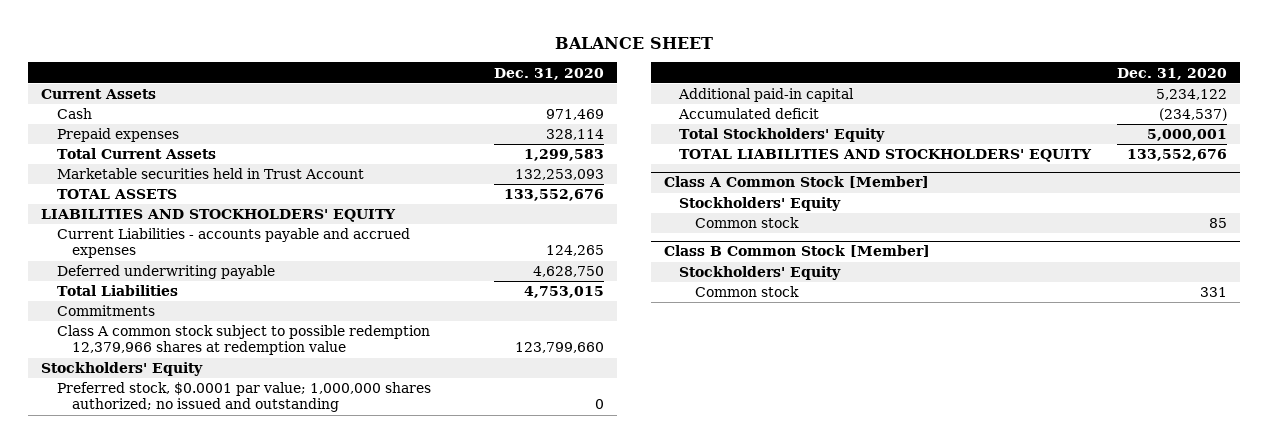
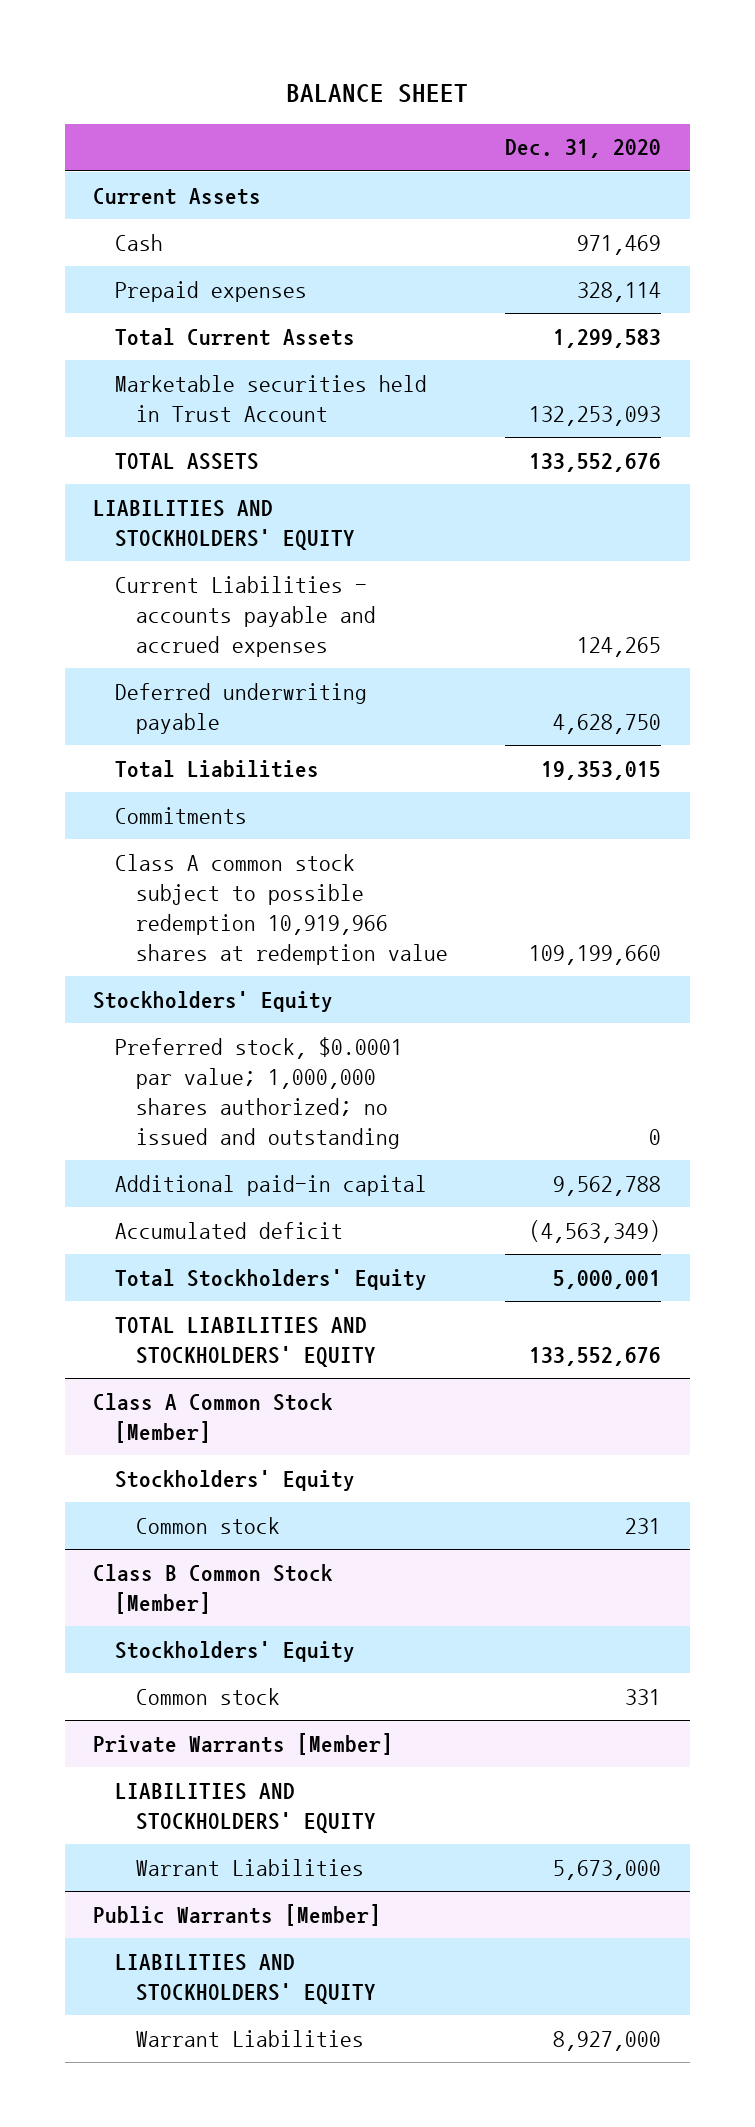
[524,286,605,299] 4,753,015 -> [541,760,662,780] 19,353,015
[56,325,430,356] Class A common stock subject to possible redemption 12,379,966 shares at redemption value -> [114,853,449,965] Class A common stock subject to possible redemption 10,919,966 shares at redemption value
[515,342,605,354] 123,799,660 -> [529,944,662,965] 109,199,660
[1156,89,1228,101] 5,234,122 -> [553,1175,662,1196] 9,562,788
[1159,108,1228,122] (234,537) -> [529,1219,662,1243] (4,563,349)
[1209,218,1228,229] 85 -> [625,1517,662,1534] 231
none -> [93,1732,394,1755] Private Warrants [Member]
none -> [114,1782,377,1833] LIABILITIES AND STOCKHOLDERS' EQUITY
none -> [136,1858,365,1876] Warrant Liabilities
none -> [93,1903,382,1926] Public Warrants [Member]
none -> [114,1953,377,2004] LIABILITIES AND STOCKHOLDERS' EQUITY
none -> [136,2029,365,2047] Warrant Liabilities

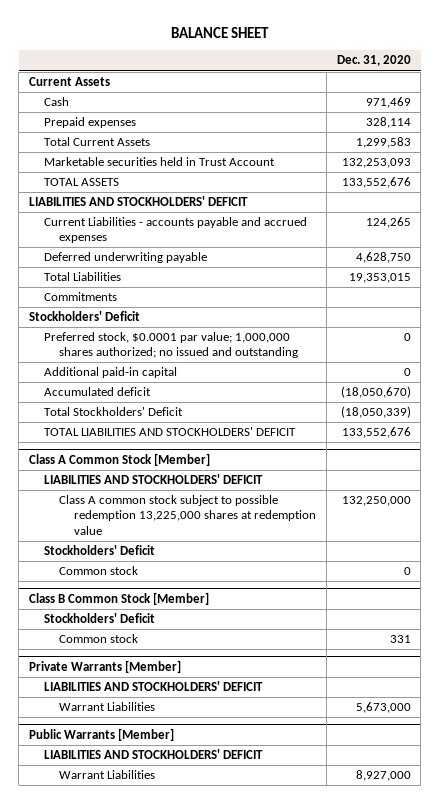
[93,499,355,550] LIABILITIES AND STOCKHOLDERS' EQUITY -> [28,196,248,207] LIABILITIES AND STOCKHOLDERS' DEFICIT
[114,853,449,965] Class A common stock subject to possible redemption 10,919,966 shares at redemption value -> none
[93,990,334,1012] Stockholders' Equity -> [28,311,140,322] Stockholders' Deficit
[553,1175,662,1196] 9,562,788 -> [403,368,411,377] 0
[529,1219,662,1243] (4,563,349) -> [340,386,411,399] (18,050,670)
[114,1268,427,1290] Total Stockholders' Equity -> [43,407,183,417] Total Stockholders' Deficit
[553,1269,662,1289] 5,000,001 -> [340,406,411,419] (18,050,339)
[114,1316,377,1367] TOTAL LIABILITIES AND STOCKHOLDERS' EQUITY -> [43,427,296,437] TOTAL LIABILITIES AND STOCKHOLDERS' DEFICIT
none -> [43,474,263,485] LIABILITIES AND STOCKHOLDERS' DEFICIT
none -> [59,495,317,535] Class A common stock subject to possible redemption 13,225,000 shares at redemption value
[114,1469,355,1491] Stockholders' Equity -> [43,545,155,556] Stockholders' Deficit
[625,1517,662,1534] 231 -> [403,567,411,576] 0
[114,1640,355,1662] Stockholders' Equity -> [43,613,155,624] Stockholders' Deficit
[114,1782,377,1833] LIABILITIES AND STOCKHOLDERS' EQUITY -> [43,681,263,692] LIABILITIES AND STOCKHOLDERS' DEFICIT
[114,1953,377,2004] LIABILITIES AND STOCKHOLDERS' EQUITY -> [43,749,263,760] LIABILITIES AND STOCKHOLDERS' DEFICIT

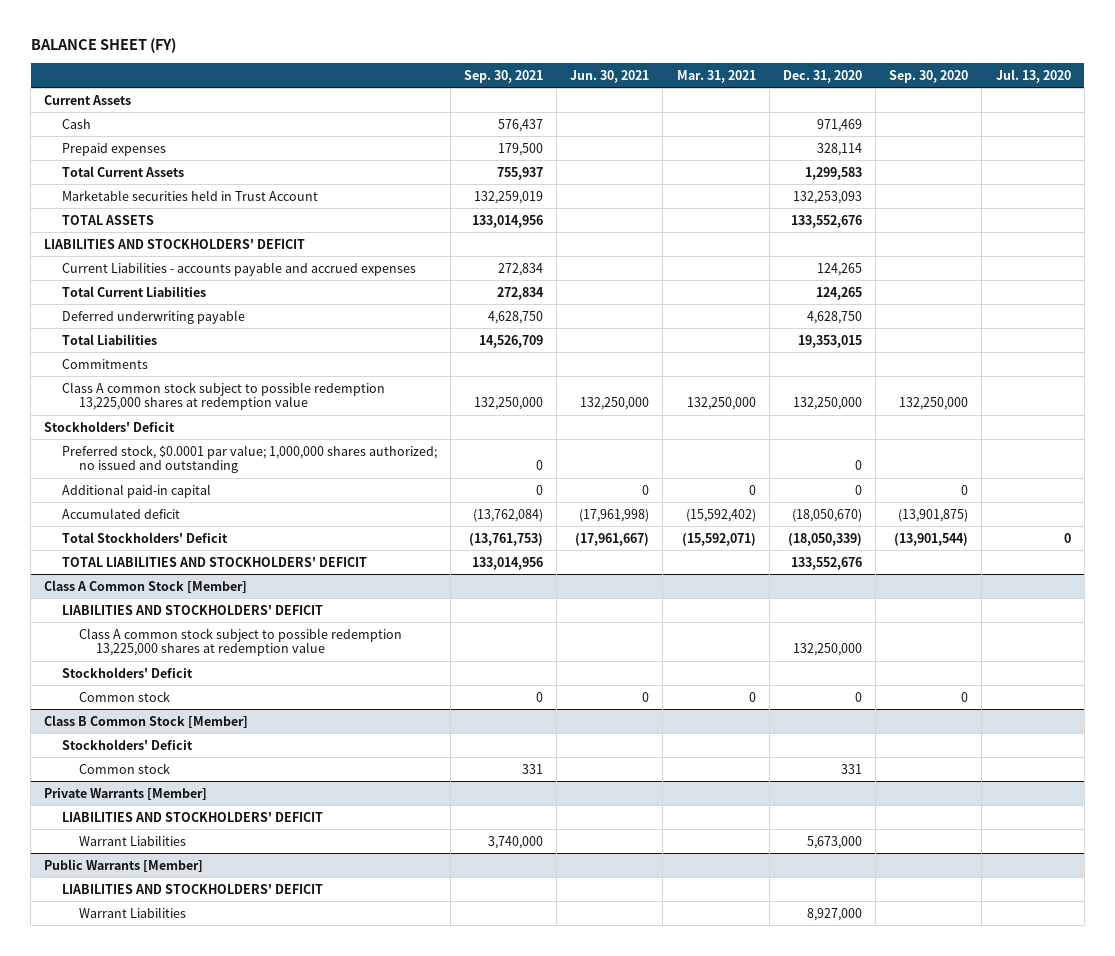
[170,26,269,38] BALANCE SHEET -> [30,38,176,54] BALANCE SHEET (FY)
none -> [463,69,543,83] Sep. 30, 2021
none -> [570,69,650,83] Jun. 30, 2021
none -> [676,69,756,83] Mar. 31, 2021
none -> [889,69,969,83] Sep. 30, 2020
none -> [995,68,1071,83] Jul. 13, 2020
none -> [61,285,206,297] Total Current Liabilities
none -> [61,381,385,411] Class A common stock subject to possible redemption 13,225,000 shares at redemption value

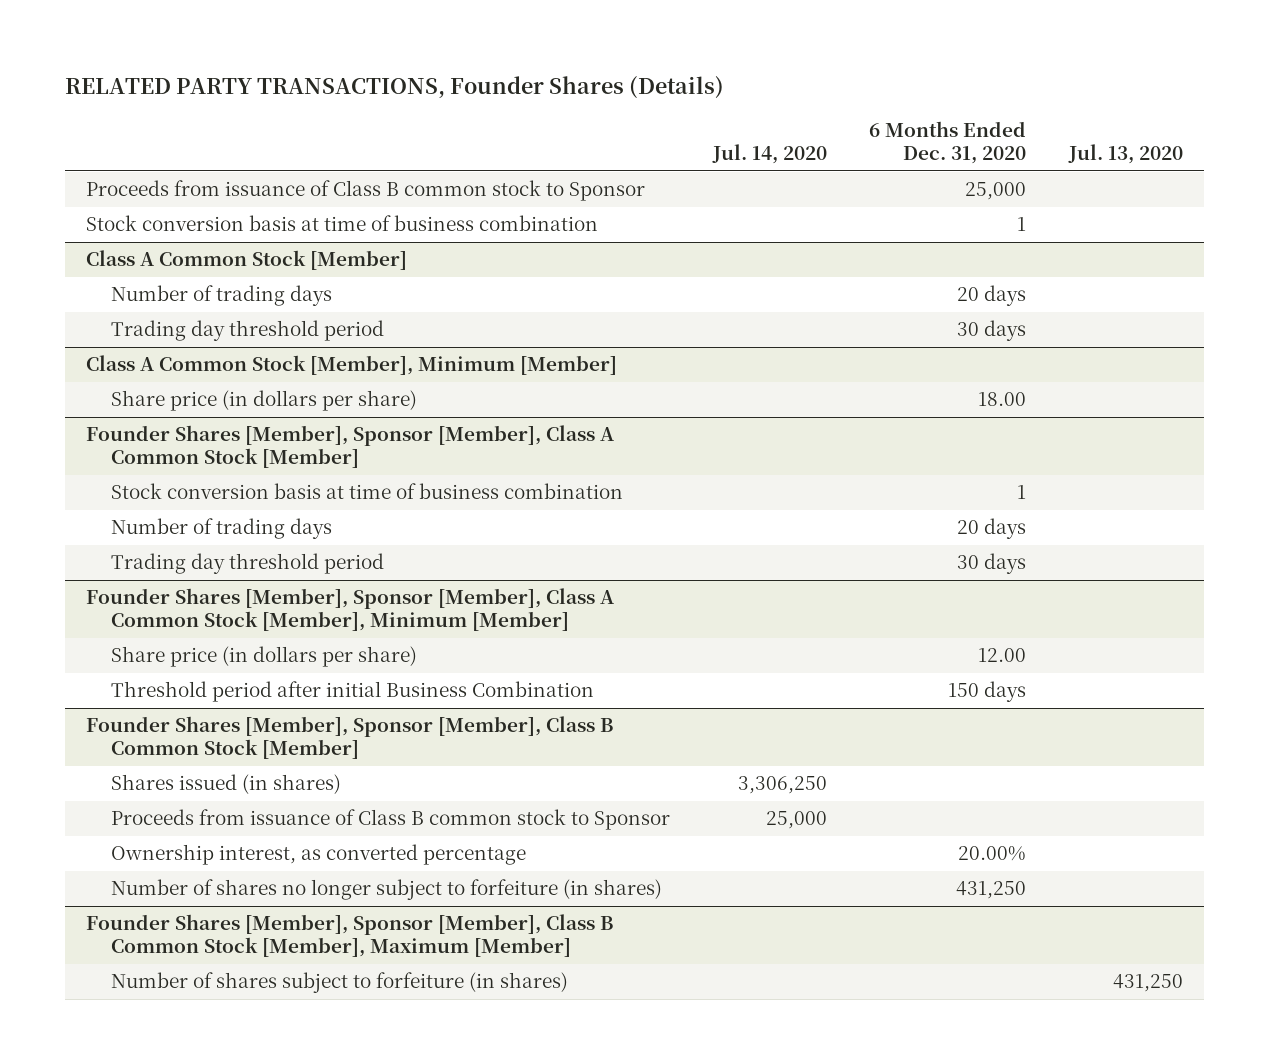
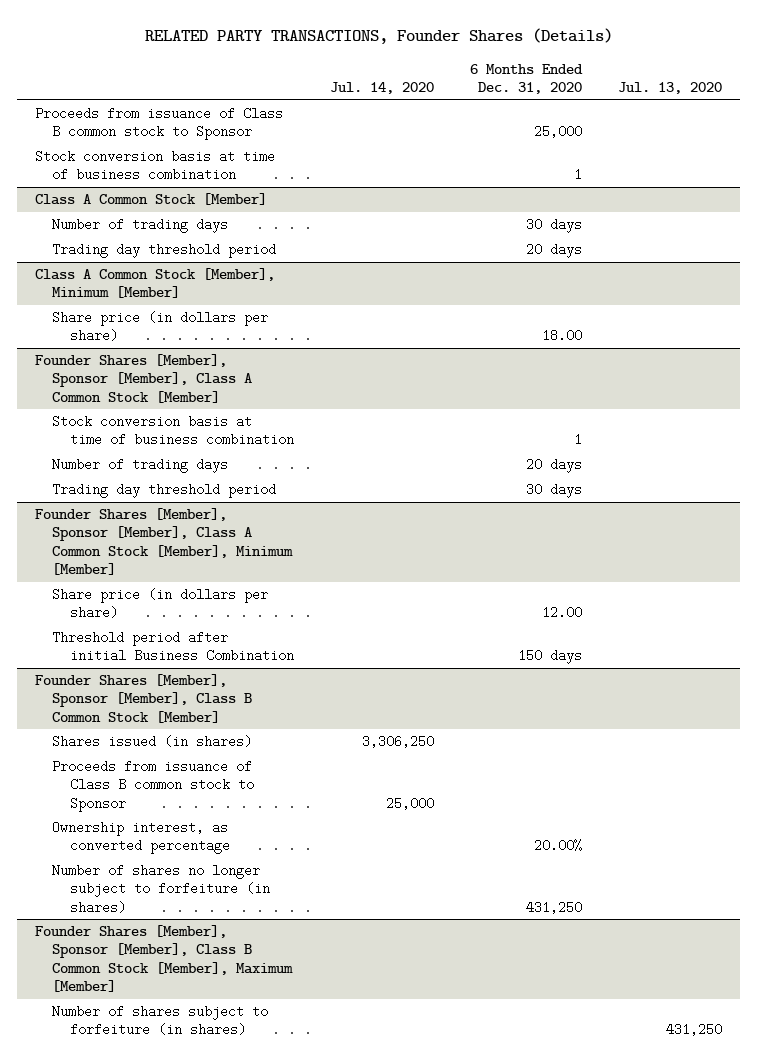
[957,285,1027,307] 20 days -> [526,218,583,234] 30 days
[957,320,1027,342] 30 days -> [526,243,583,259] 20 days

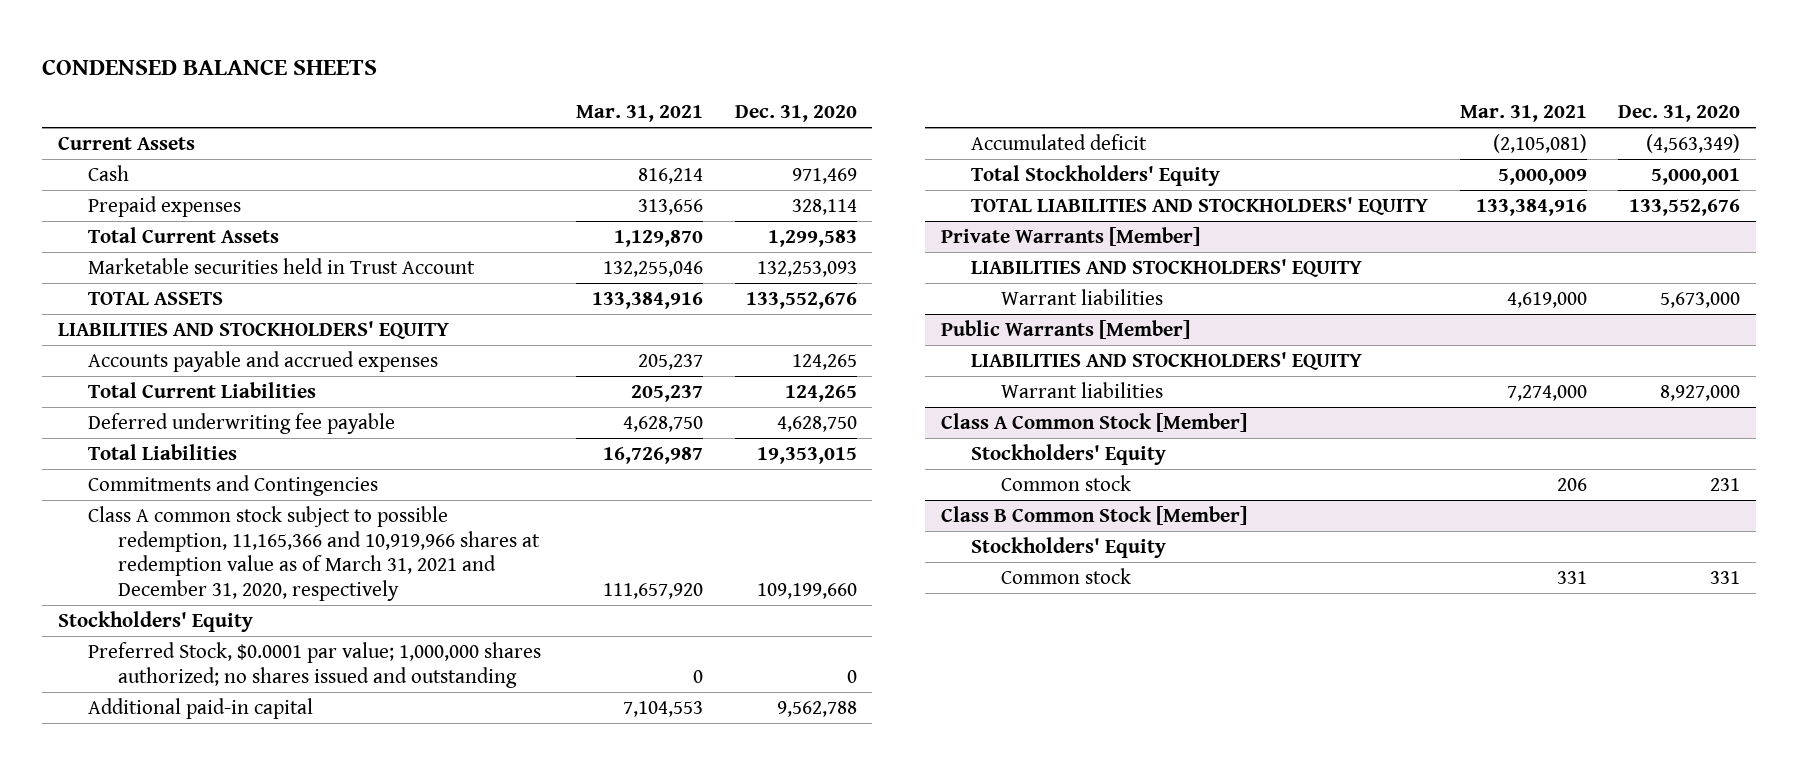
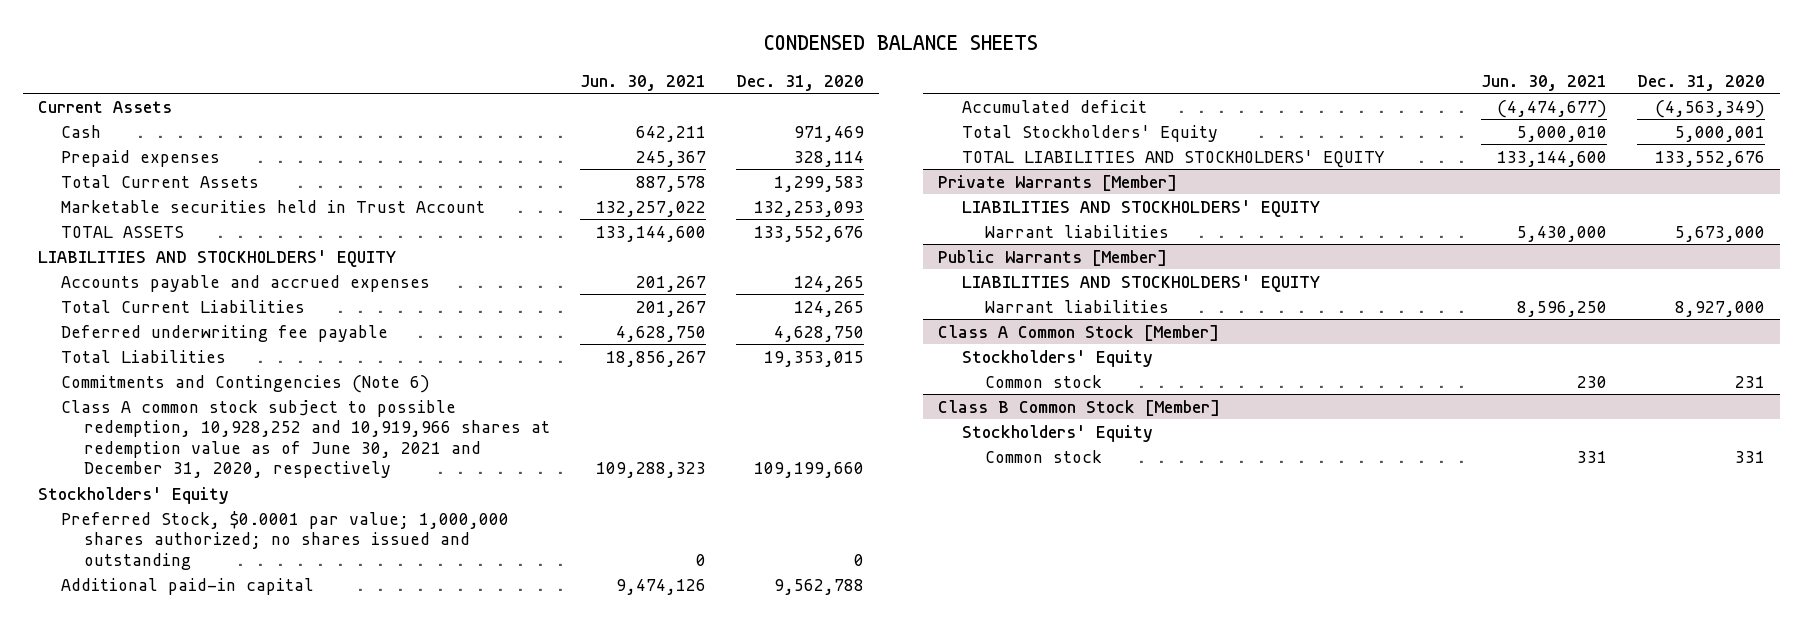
[576,105,704,123] Mar. 31, 2021 -> none
none -> [580,74,707,91] Jun. 30, 2021
[87,475,378,497] Commitments and Contingencies -> [60,374,430,393] Commitments and Contingencies (Note 6)
[87,506,540,601] Class A common stock subject to possible redemption, 11,165,366 and 10,919,966 shares at redemption value as of March 31, 2021 and December 31, 2020, respectively -> [60,399,551,479] Class A common stock subject to possible redemption, 10,928,252 and 10,919,966 shares at redemption value as of June 30, 2021 and December 31, 2020, respectively

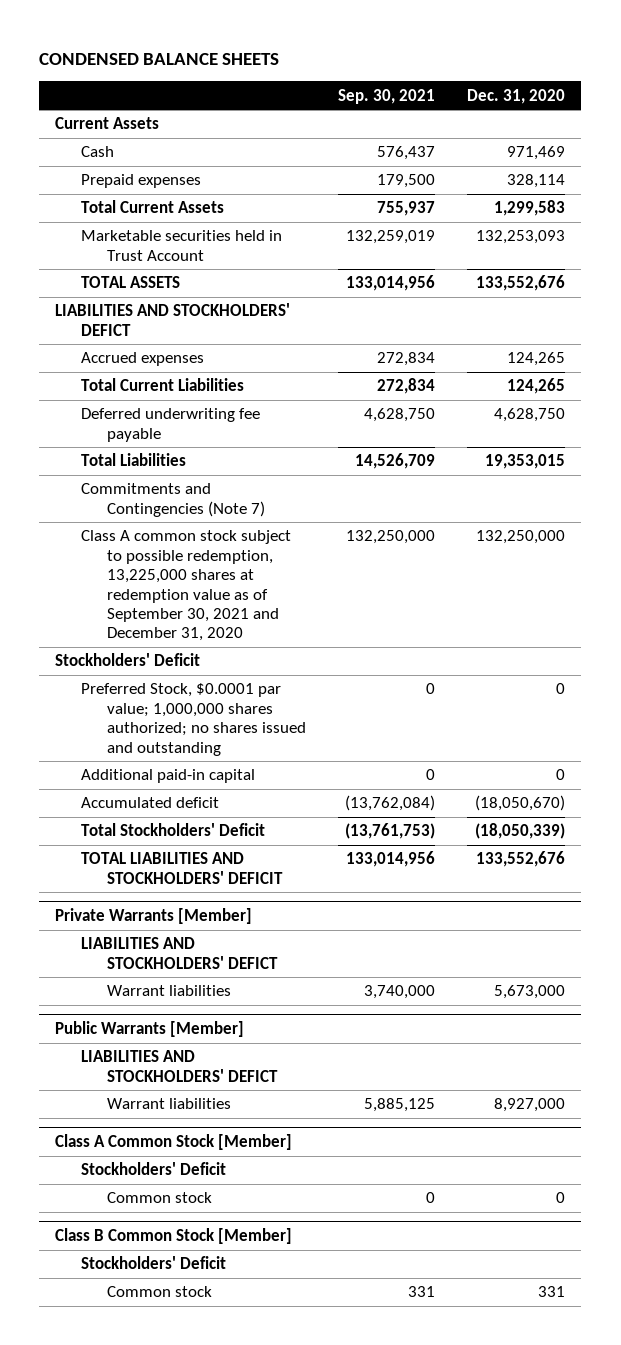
[580,74,707,91] Jun. 30, 2021 -> none
none -> [338,88,436,104] Sep. 30, 2021
[37,249,396,267] LIABILITIES AND STOCKHOLDERS' EQUITY -> [55,303,291,336] LIABILITIES AND STOCKHOLDERS' DEFICT
[60,274,430,292] Accounts payable and accrued expenses -> [81,352,205,367] Accrued expenses
[60,374,430,393] Commitments and Contingencies (Note 6) -> [81,483,266,517] Commitments and Contingencies (Note 7)
[60,399,551,479] Class A common stock subject to possible redemption, 10,928,252 and 10,919,966 shares at redemption value as of June 30, 2021 and December 31, 2020, respectively -> [81,530,292,642] Class A common stock subject to possible redemption, 13,225,000 shares at redemption value as of September 30, 2021 and December 31, 2020
[754,462,865,479] 109,199,660 -> [476,530,566,545] 132,250,000
[37,486,229,504] Stockholders' Equity -> [55,653,201,667] Stockholders' Deficit
[774,578,865,595] 9,562,788 -> [556,769,566,781] 0
[1655,99,1766,118] (4,563,349) -> [475,795,566,812] (18,050,670)
[961,124,1218,142] Total Stockholders' Equity -> [81,823,266,837] Total Stockholders' Deficit
[1675,125,1766,142] 5,000,001 -> [475,823,566,840] (18,050,339)
[961,149,1385,168] TOTAL LIABILITIES AND STOCKHOLDERS' EQUITY -> [81,852,284,884] TOTAL LIABILITIES AND STOCKHOLDERS' DEFICIT
[961,199,1320,217] LIABILITIES AND STOCKHOLDERS' EQUITY -> [81,937,279,969] LIABILITIES AND STOCKHOLDERS' DEFICT
[961,274,1320,292] LIABILITIES AND STOCKHOLDERS' EQUITY -> [81,1050,279,1082] LIABILITIES AND STOCKHOLDERS' DEFICT
[961,349,1153,367] Stockholders' Equity -> [81,1162,227,1176] Stockholders' Deficit
[1735,375,1766,388] 231 -> [556,1192,566,1204] 0
[961,424,1153,442] Stockholders' Equity -> [81,1256,227,1270] Stockholders' Deficit

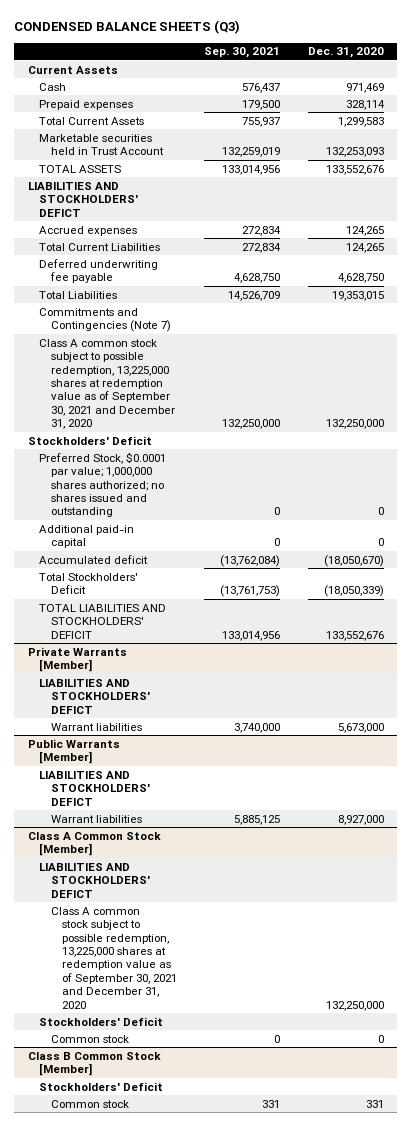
[39,52,280,65] CONDENSED BALANCE SHEETS -> [13,20,240,35] CONDENSED BALANCE SHEETS (Q3)
none -> [39,862,150,898] LIABILITIES AND STOCKHOLDERS' DEFICT
none -> [50,906,178,1009] Class A common stock subject to possible redemption, 13,225,000 shares at redemption value as of September 30, 2021 and December 31, 2020

